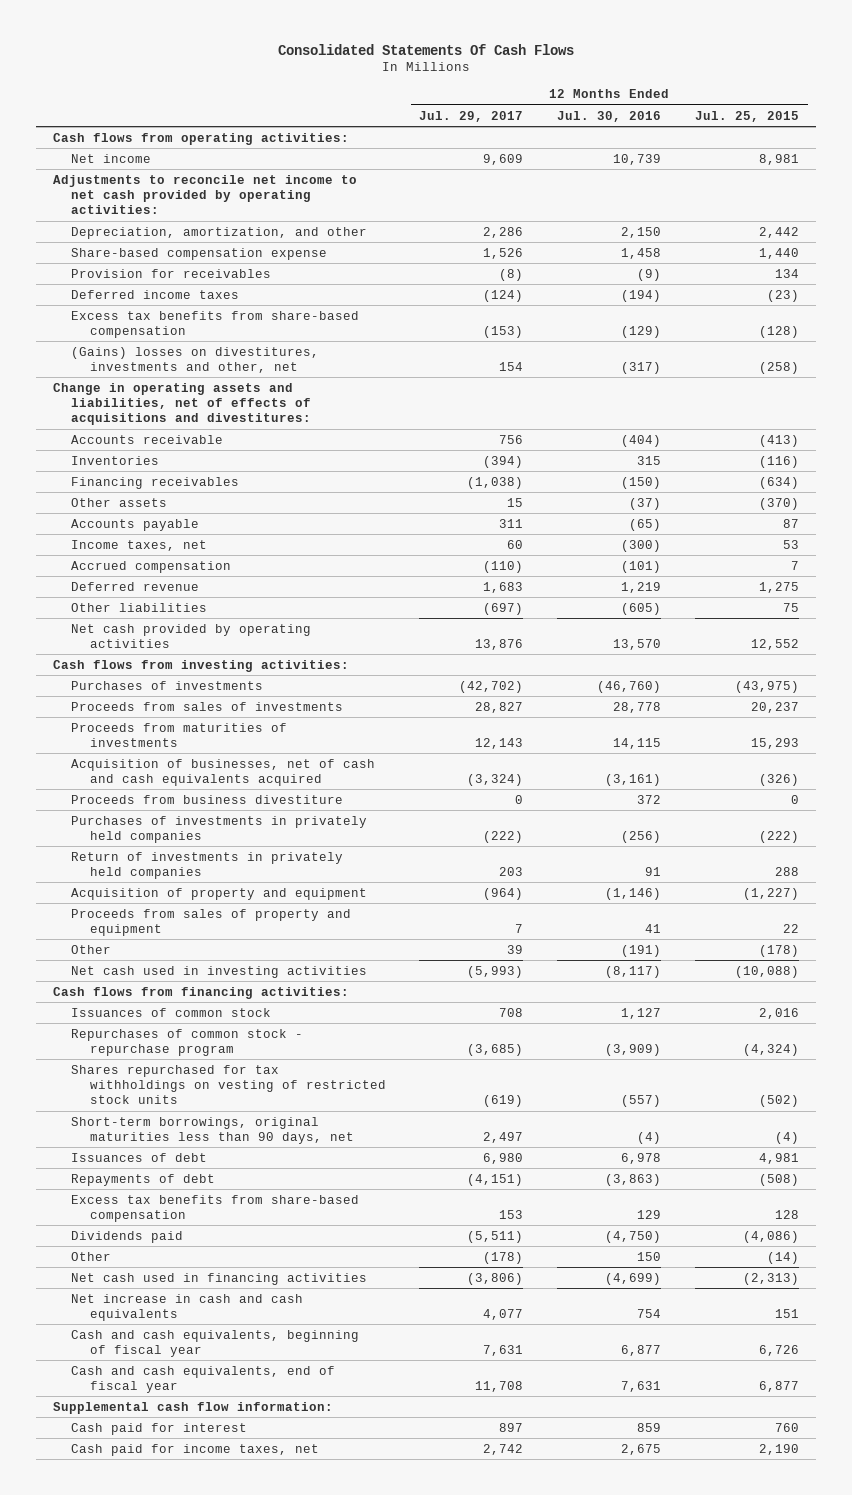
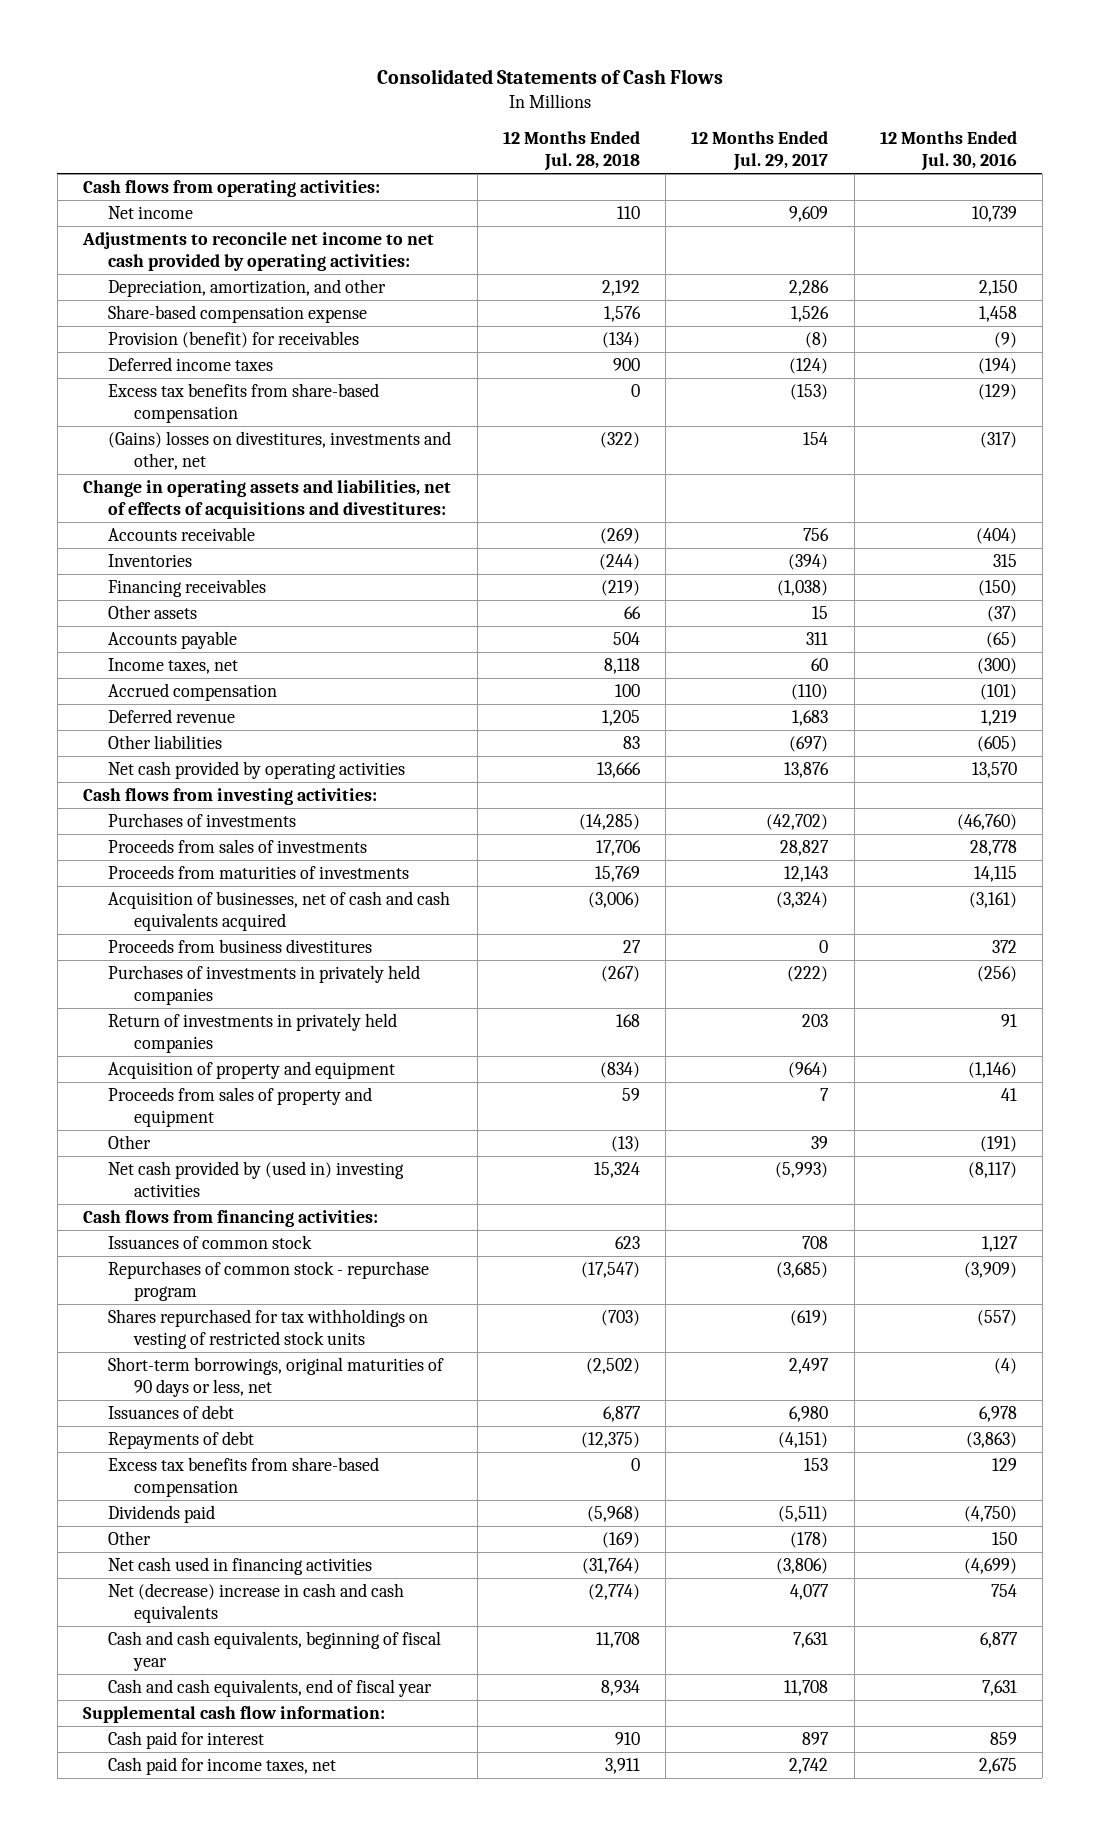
[277,43,574,55] Consolidated Statements Of Cash Flows -> [376,69,723,85] Consolidated Statements of Cash Flows
[695,110,800,122] Jul. 25, 2015 -> none
none -> [502,131,640,171] 12 Months Ended Jul. 28, 2018
[71,268,272,278] Provision for receivables -> [108,330,360,348] Provision (benefit) for receivables
[71,794,344,804] Proceeds from business divestiture -> [108,938,373,953] Proceeds from business divestitures
[71,965,368,978] Net cash used in investing activities -> [108,1160,405,1197] Net cash provided by (used in) investing activities
[71,1116,354,1144] Short-term borrowings, original maturities less than 90 days, net -> [108,1356,445,1397] Short-term borrowings, original maturities of 90 days or less, net
[71,1293,304,1321] Net increase in cash and cash equivalents -> [108,1582,405,1623] Net (decrease) increase in cash and cash equivalents

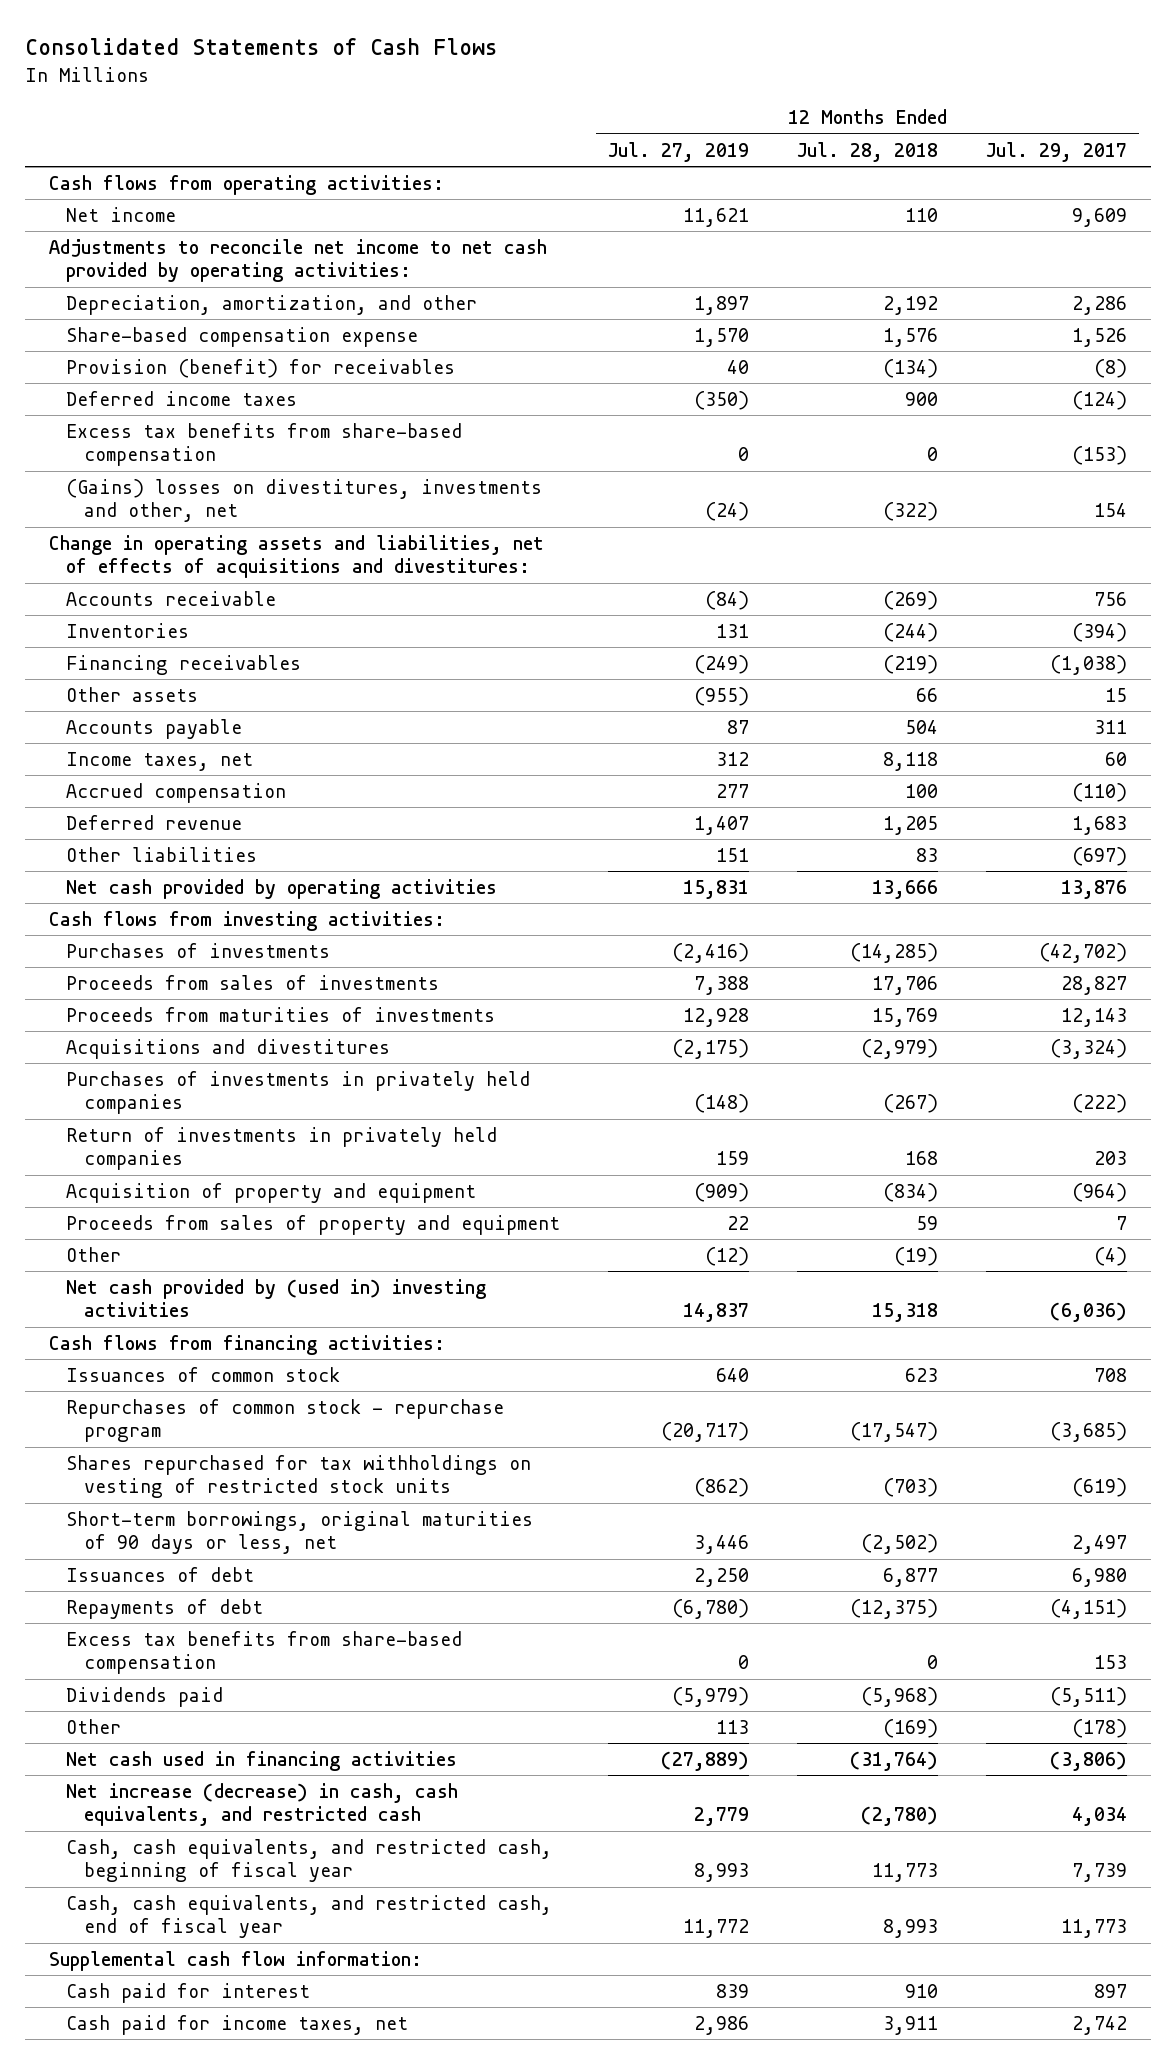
[879,131,1017,171] 12 Months Ended Jul. 30, 2016 -> none
none -> [608,141,750,162] Jul. 27, 2019
[108,890,451,931] Acquisition of businesses, net of cash and cash equivalents acquired -> none
[108,938,373,953] Proceeds from business divestitures -> none
none -> [66,1038,391,1059] Acquisitions and divestitures
[610,1135,640,1152] (13) -> [894,1246,939,1266] (19)
[811,1135,829,1149] 39 -> [1094,1246,1128,1266] (4)
[593,1161,640,1178] 15,324 -> [872,1303,939,1323] 15,318
[775,1161,829,1178] (5,993) -> [1050,1302,1128,1323] (6,036)
[108,1582,405,1623] Net (decrease) increase in cash and cash equivalents -> [66,1782,459,1827] Net increase (decrease) in cash, cash equivalents, and restricted cash
[587,1583,640,1600] (2,774) -> [861,1806,939,1827] (2,780)
[790,1583,830,1600] 4,077 -> [1072,1807,1128,1827] 4,034
[108,1630,442,1671] Cash and cash equivalents, beginning of fiscal year -> [66,1838,553,1883] Cash, cash equivalents, and restricted cash, beginning of fiscal year
[595,1631,640,1648] 11,708 -> [872,1863,939,1883] 11,773
[793,1631,829,1648] 7,631 -> [1072,1863,1128,1883] 7,739
[108,1678,433,1697] Cash and cash equivalents, end of fiscal year -> [66,1894,553,1939] Cash, cash equivalents, and restricted cash, end of fiscal year
[600,1679,640,1696] 8,934 -> [883,1919,939,1939] 8,993
[784,1679,829,1696] 11,708 -> [1061,1919,1128,1939] 11,773

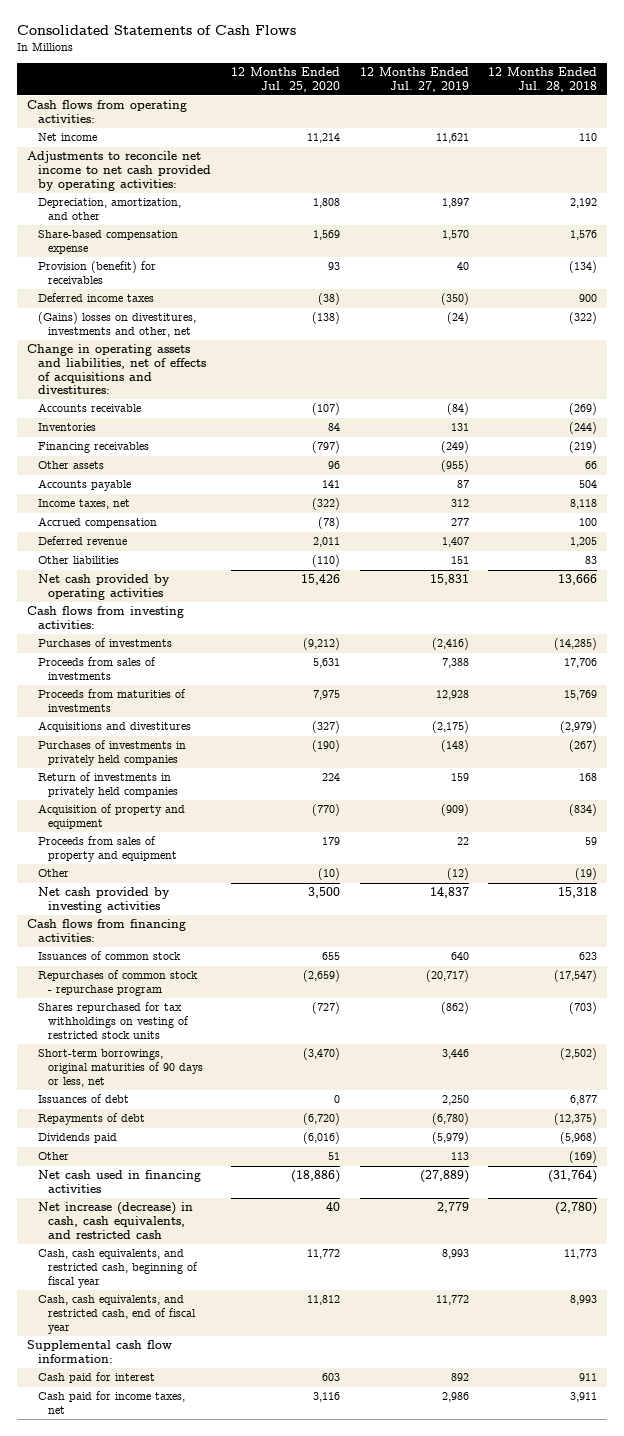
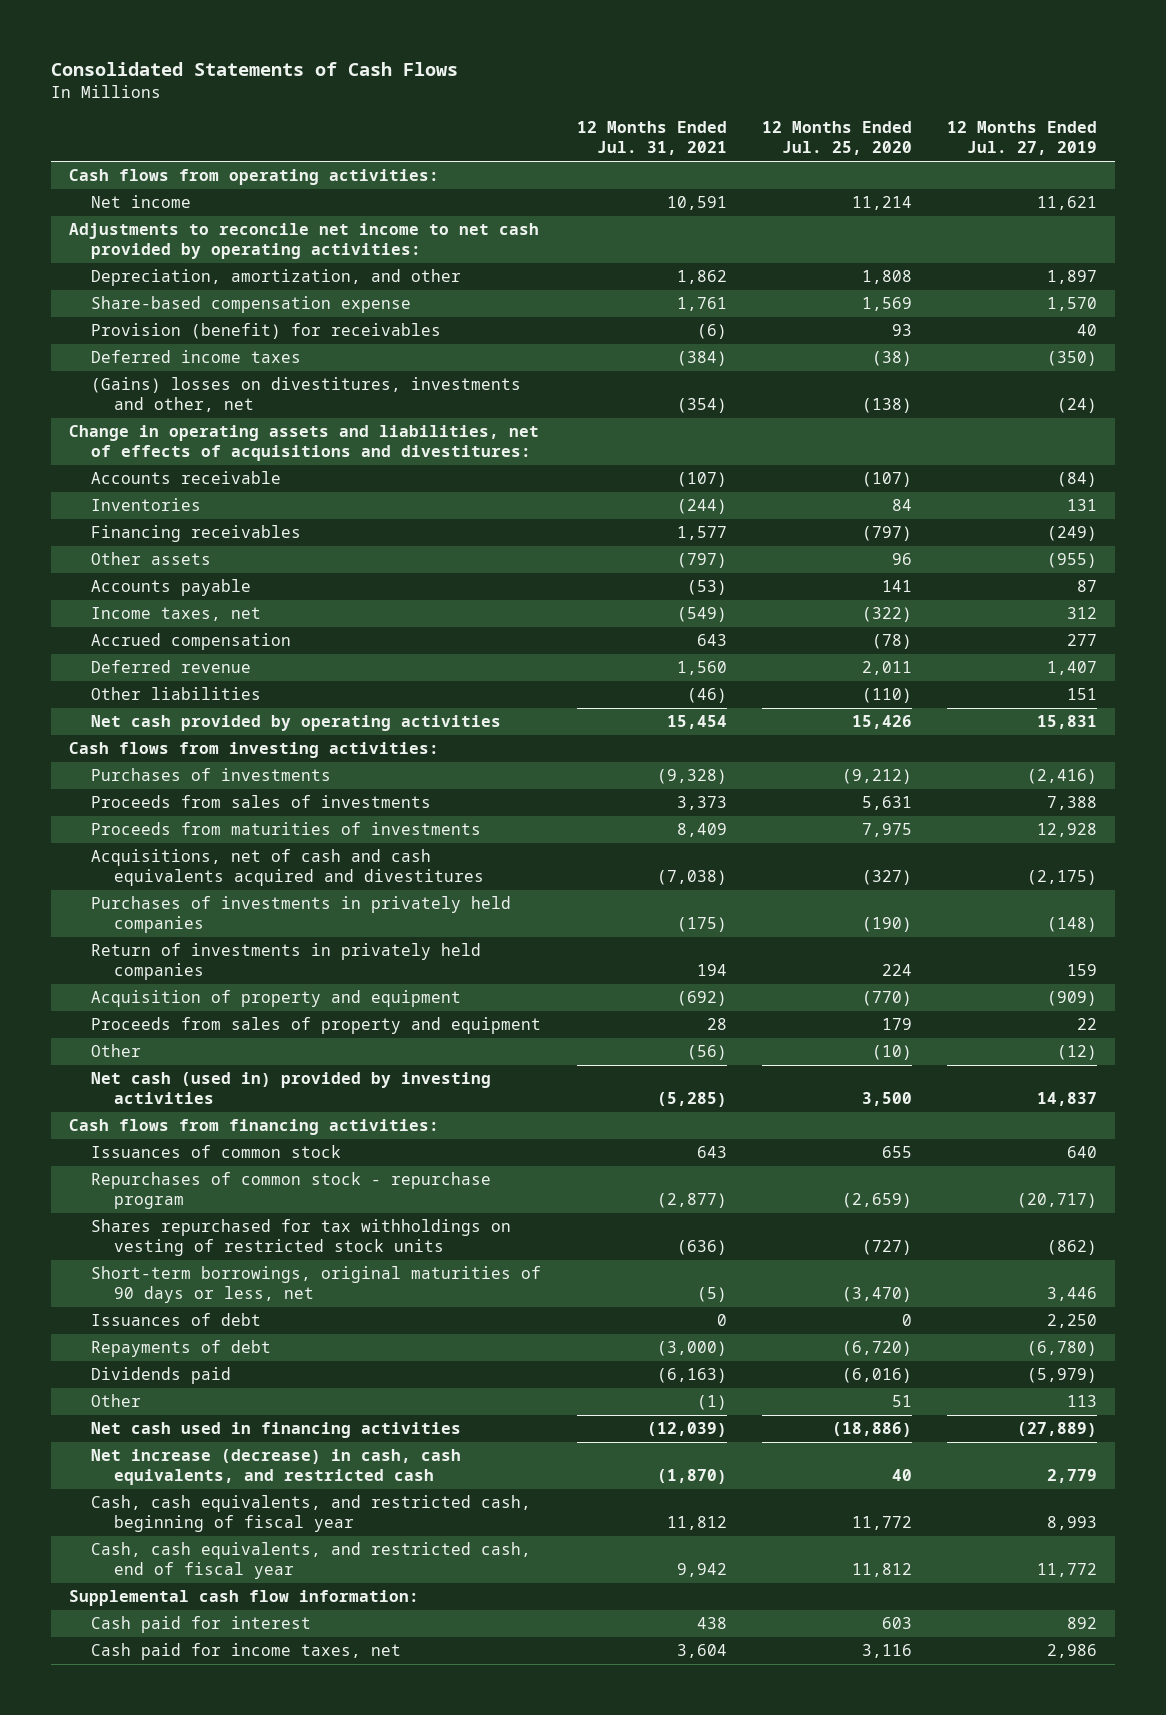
[488,67,598,92] 12 Months Ended Jul. 28, 2018 -> none
none -> [576,121,727,156] 12 Months Ended Jul. 31, 2021
[37,721,191,733] Acquisitions and divestitures -> [91,849,485,887] Acquisitions, net of cash and cash equivalents acquired and divestitures
[37,887,170,913] Net cash provided by investing activities -> [91,1072,492,1105] Net cash (used in) provided by investing activities

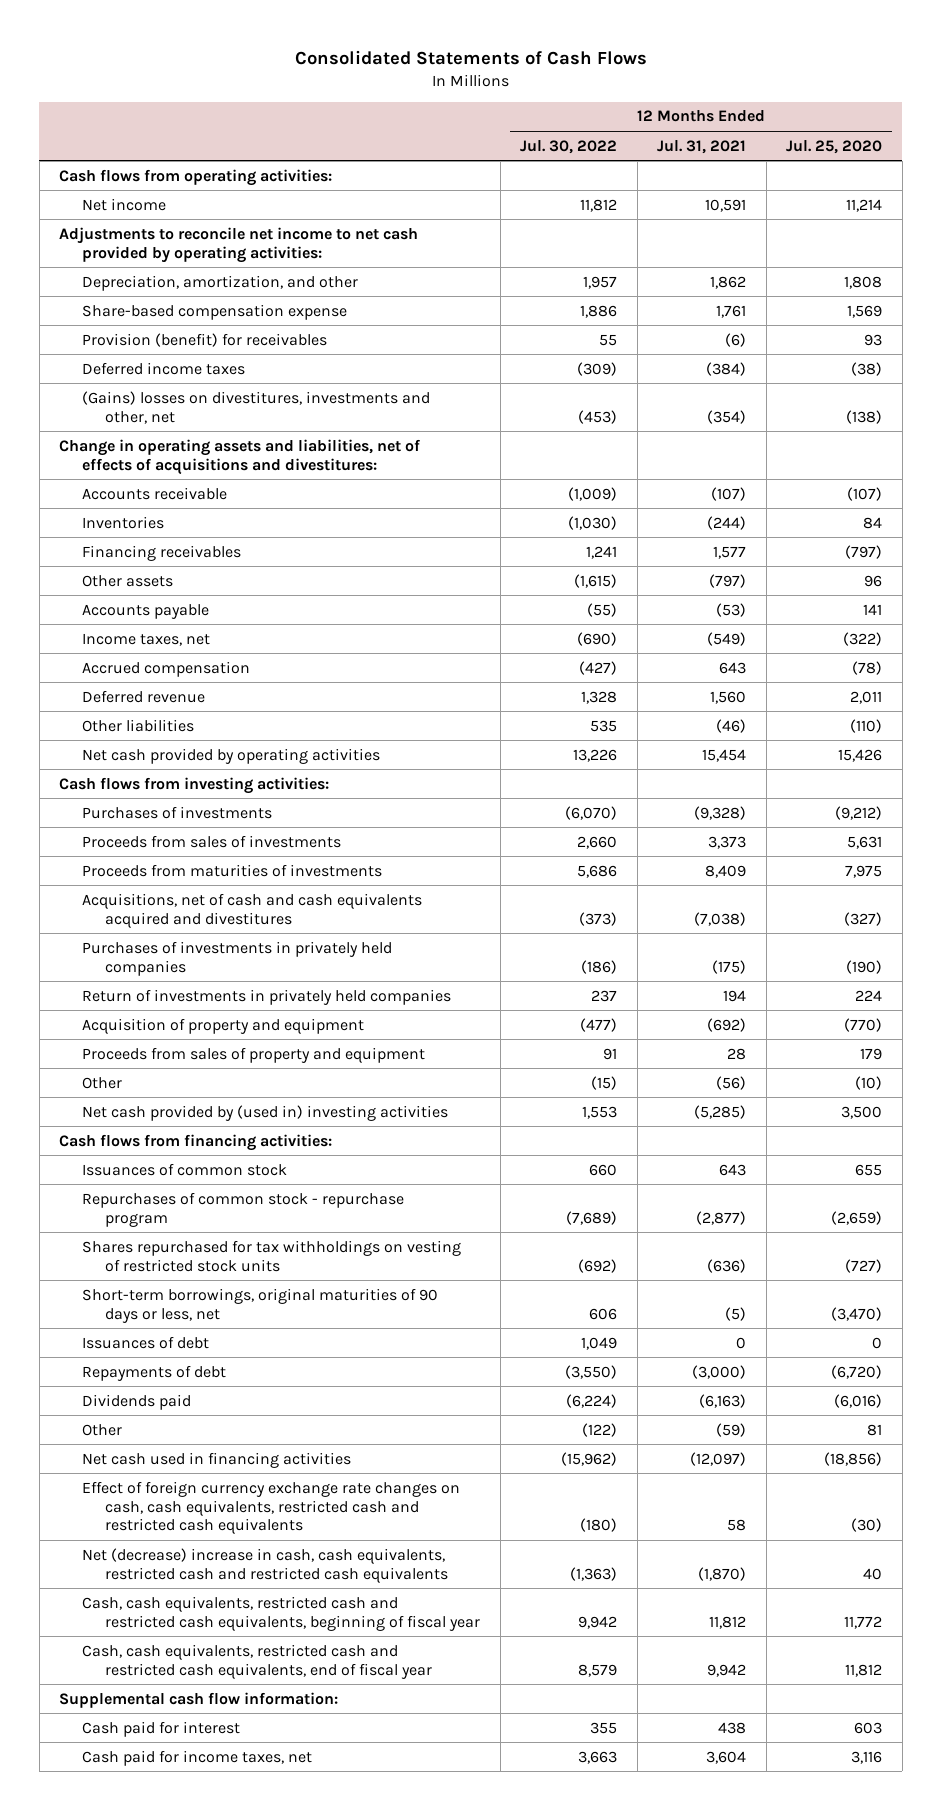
[947,121,1098,156] 12 Months Ended Jul. 27, 2019 -> none
none -> [520,139,618,154] Jul. 30, 2022
[91,1072,492,1105] Net cash (used in) provided by investing activities -> [82,1104,449,1121] Net cash provided by (used in) investing activities
[696,1395,727,1411] (1) -> [716,1422,747,1437] (59)
[891,1395,912,1408] 51 -> [867,1423,883,1436] 81
[646,1422,727,1438] (12,039) -> [690,1451,747,1466] (12,097)
[831,1422,912,1438] (18,886) -> [824,1451,883,1466] (18,856)
none -> [82,1480,461,1535] Effect of foreign currency exchange rate changes on cash, cash equivalents, restricted cash and restricted cash equivalents
[91,1449,462,1486] Net increase (decrease) in cash, cash equivalents, and restricted cash -> [82,1547,449,1583] Net (decrease) increase in cash, cash equivalents, restricted cash and restricted cash equivalents
[91,1495,532,1533] Cash, cash equivalents, and restricted cash, beginning of fiscal year -> [82,1595,481,1631] Cash, cash equivalents, restricted cash and restricted cash equivalents, beginning of fiscal year
[91,1542,532,1580] Cash, cash equivalents, and restricted cash, end of fiscal year -> [82,1643,433,1679] Cash, cash equivalents, restricted cash and restricted cash equivalents, end of fiscal year

